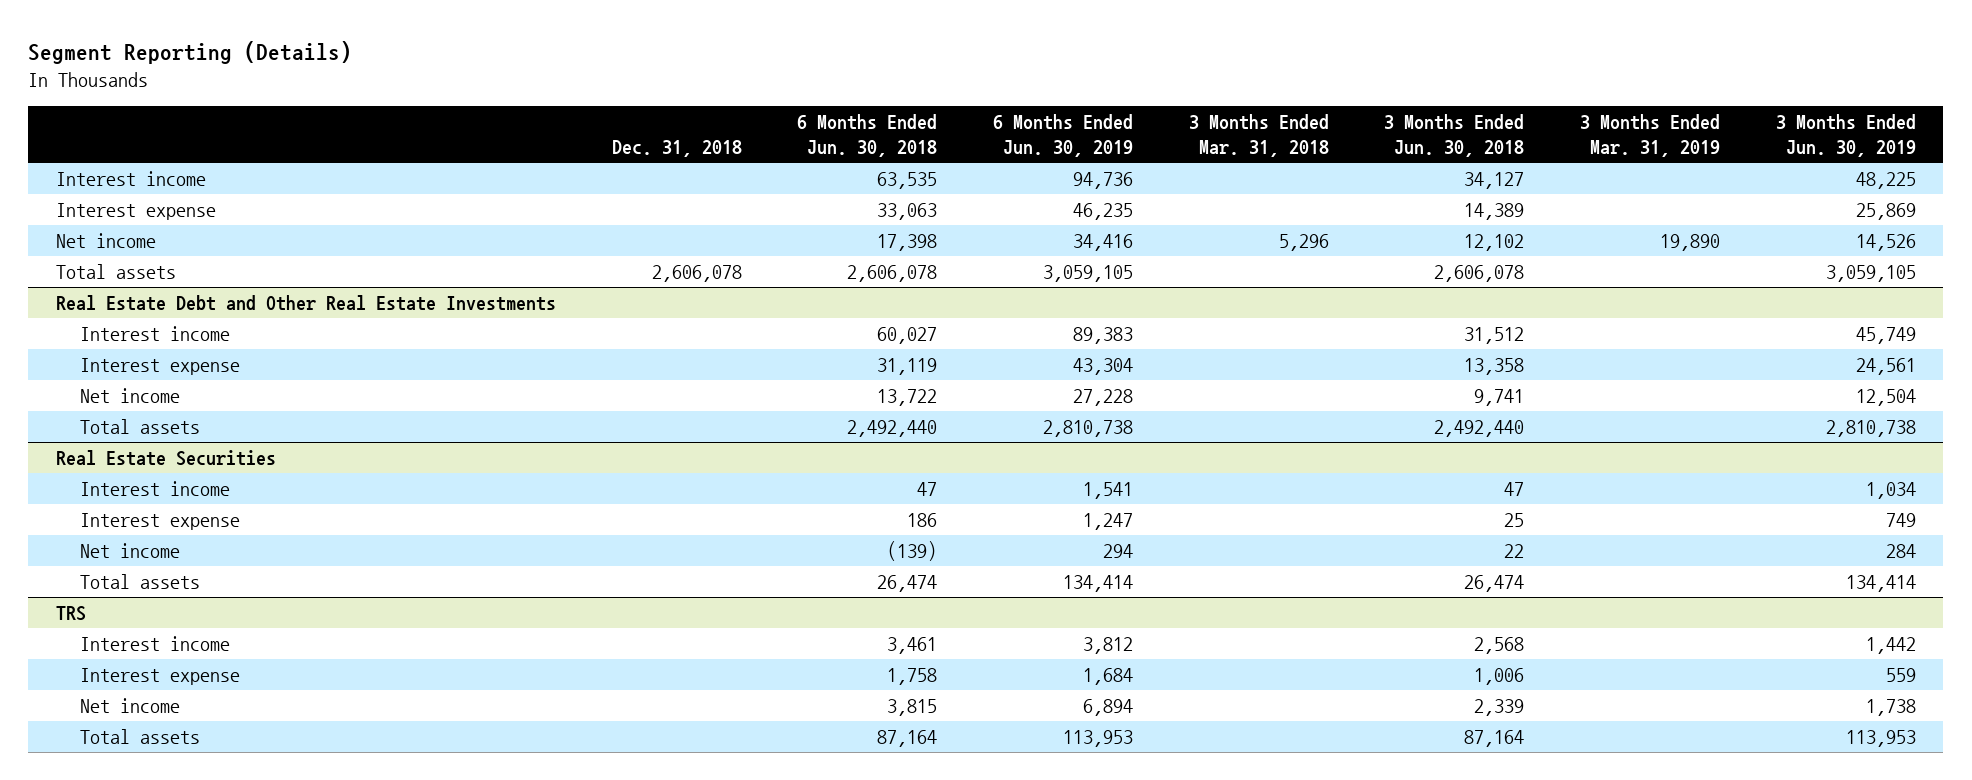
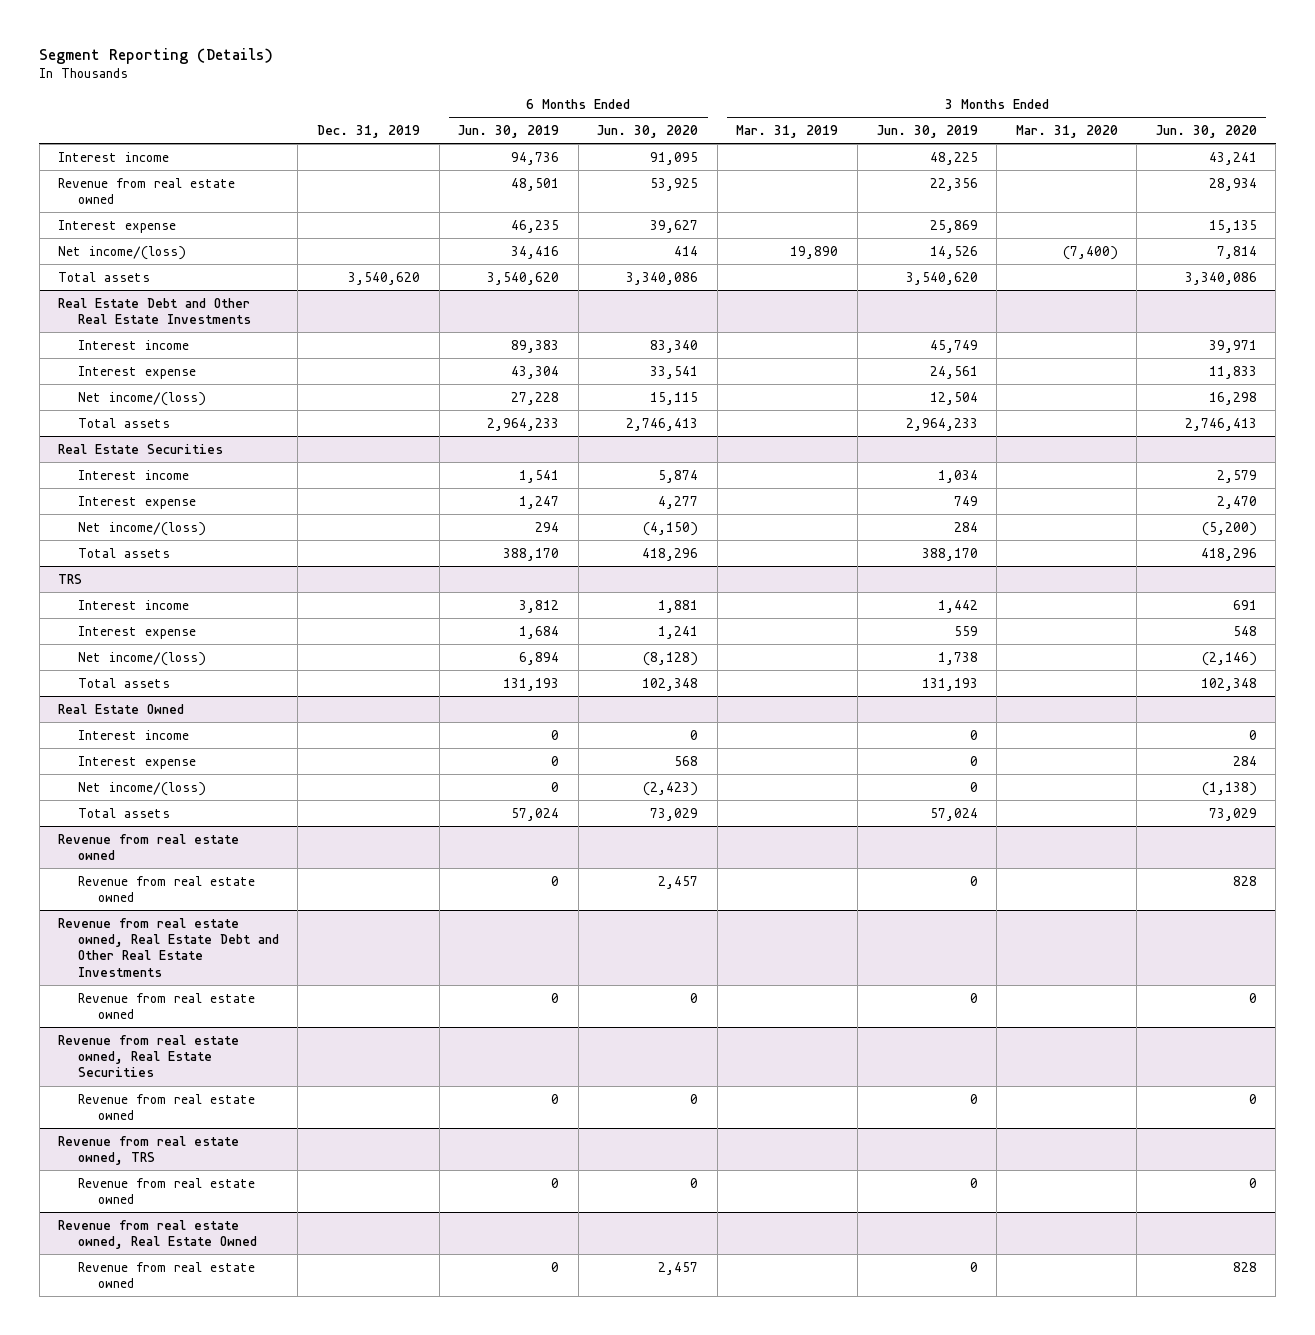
[611,139,742,157] Dec. 31, 2018 -> none
[797,113,938,157] 6 Months Ended Jun. 30, 2018 -> none
[1188,113,1329,157] 3 Months Ended Mar. 31, 2018 -> none
[1384,113,1525,157] 3 Months Ended Jun. 30, 2018 -> none
none -> [317,124,421,138] Dec. 31, 2019
none -> [597,124,699,138] Jun. 30, 2020
none -> [1015,124,1118,138] Mar. 31, 2020
none -> [1155,124,1257,138] Jun. 30, 2020
none -> [58,177,236,204] Revenue from real estate owned
[56,233,157,249] Net income -> [58,245,187,260] Net income/(loss)
[1043,265,1134,283] 3,059,105 -> [487,271,560,285] 3,540,620
[1825,265,1916,283] 3,059,105 -> [905,271,978,285] 3,540,620
[79,388,180,404] Net income -> [77,391,206,406] Net income/(loss)
[1043,420,1134,438] 2,810,738 -> [487,417,560,431] 2,964,233
[1825,420,1916,438] 2,810,738 -> [905,417,978,431] 2,964,233
[79,543,180,559] Net income -> [77,521,206,536] Net income/(loss)
[1063,575,1134,593] 134,414 -> [503,547,560,561] 388,170
[1845,575,1916,593] 134,414 -> [921,547,978,561] 388,170
[79,698,180,714] Net income -> [77,651,206,666] Net income/(loss)
[1063,730,1134,748] 113,953 -> [503,677,560,691] 131,193
[1845,730,1916,748] 113,953 -> [921,677,978,691] 131,193
none -> [58,703,185,714] Real Estate Owned
none -> [77,729,189,740] Interest income
none -> [77,755,196,769] Interest expense
none -> [77,781,206,796] Net income/(loss)
none -> [77,807,170,818] Total assets
none -> [58,833,240,860] Revenue from real estate owned
none -> [77,875,255,902] Revenue from real estate owned
none -> [58,917,279,977] Revenue from real estate owned, Real Estate Debt and Other Real Estate Investments
none -> [77,992,255,1019] Revenue from real estate owned
none -> [58,1034,240,1078] Revenue from real estate owned, Real Estate Securities
none -> [77,1093,255,1120] Revenue from real estate owned
none -> [58,1135,240,1165] Revenue from real estate owned, TRS
none -> [77,1177,255,1204] Revenue from real estate owned
none -> [58,1219,257,1249] Revenue from real estate owned, Real Estate Owned
none -> [77,1261,255,1288] Revenue from real estate owned

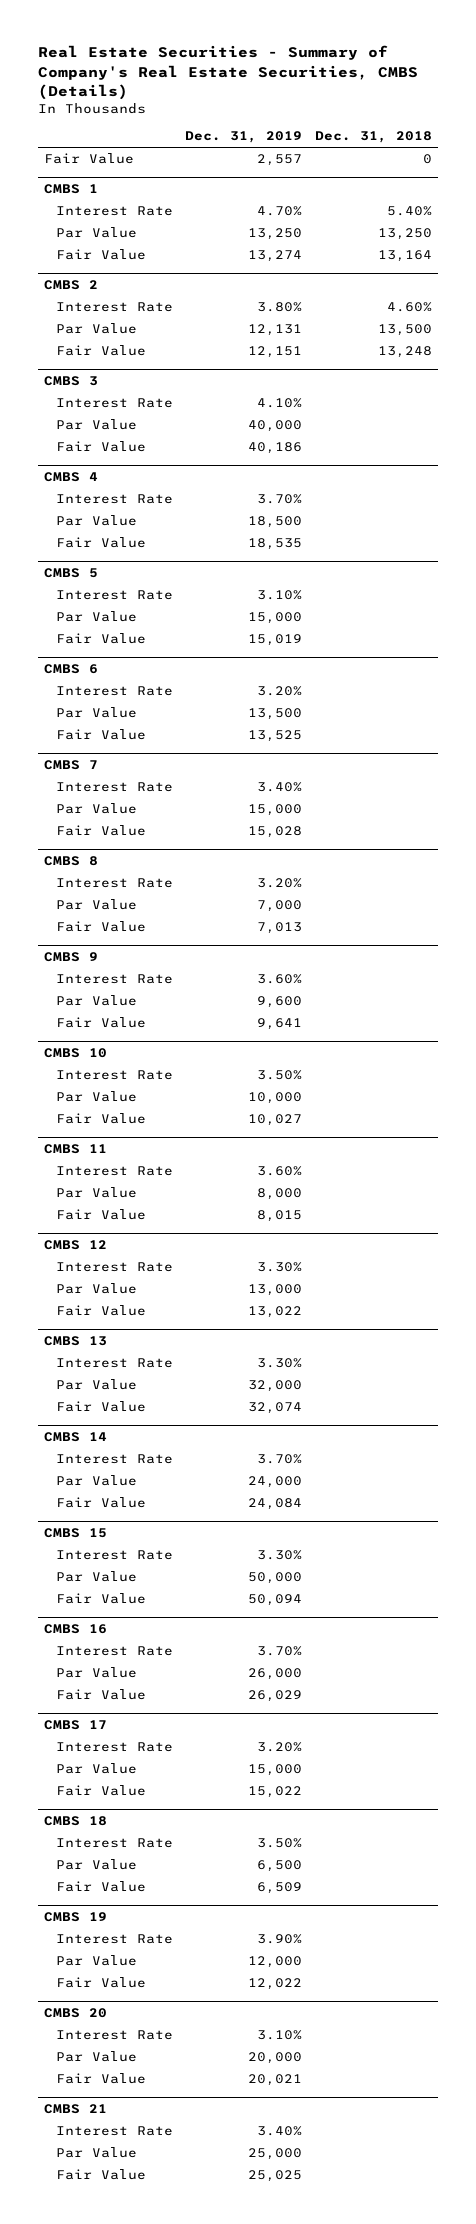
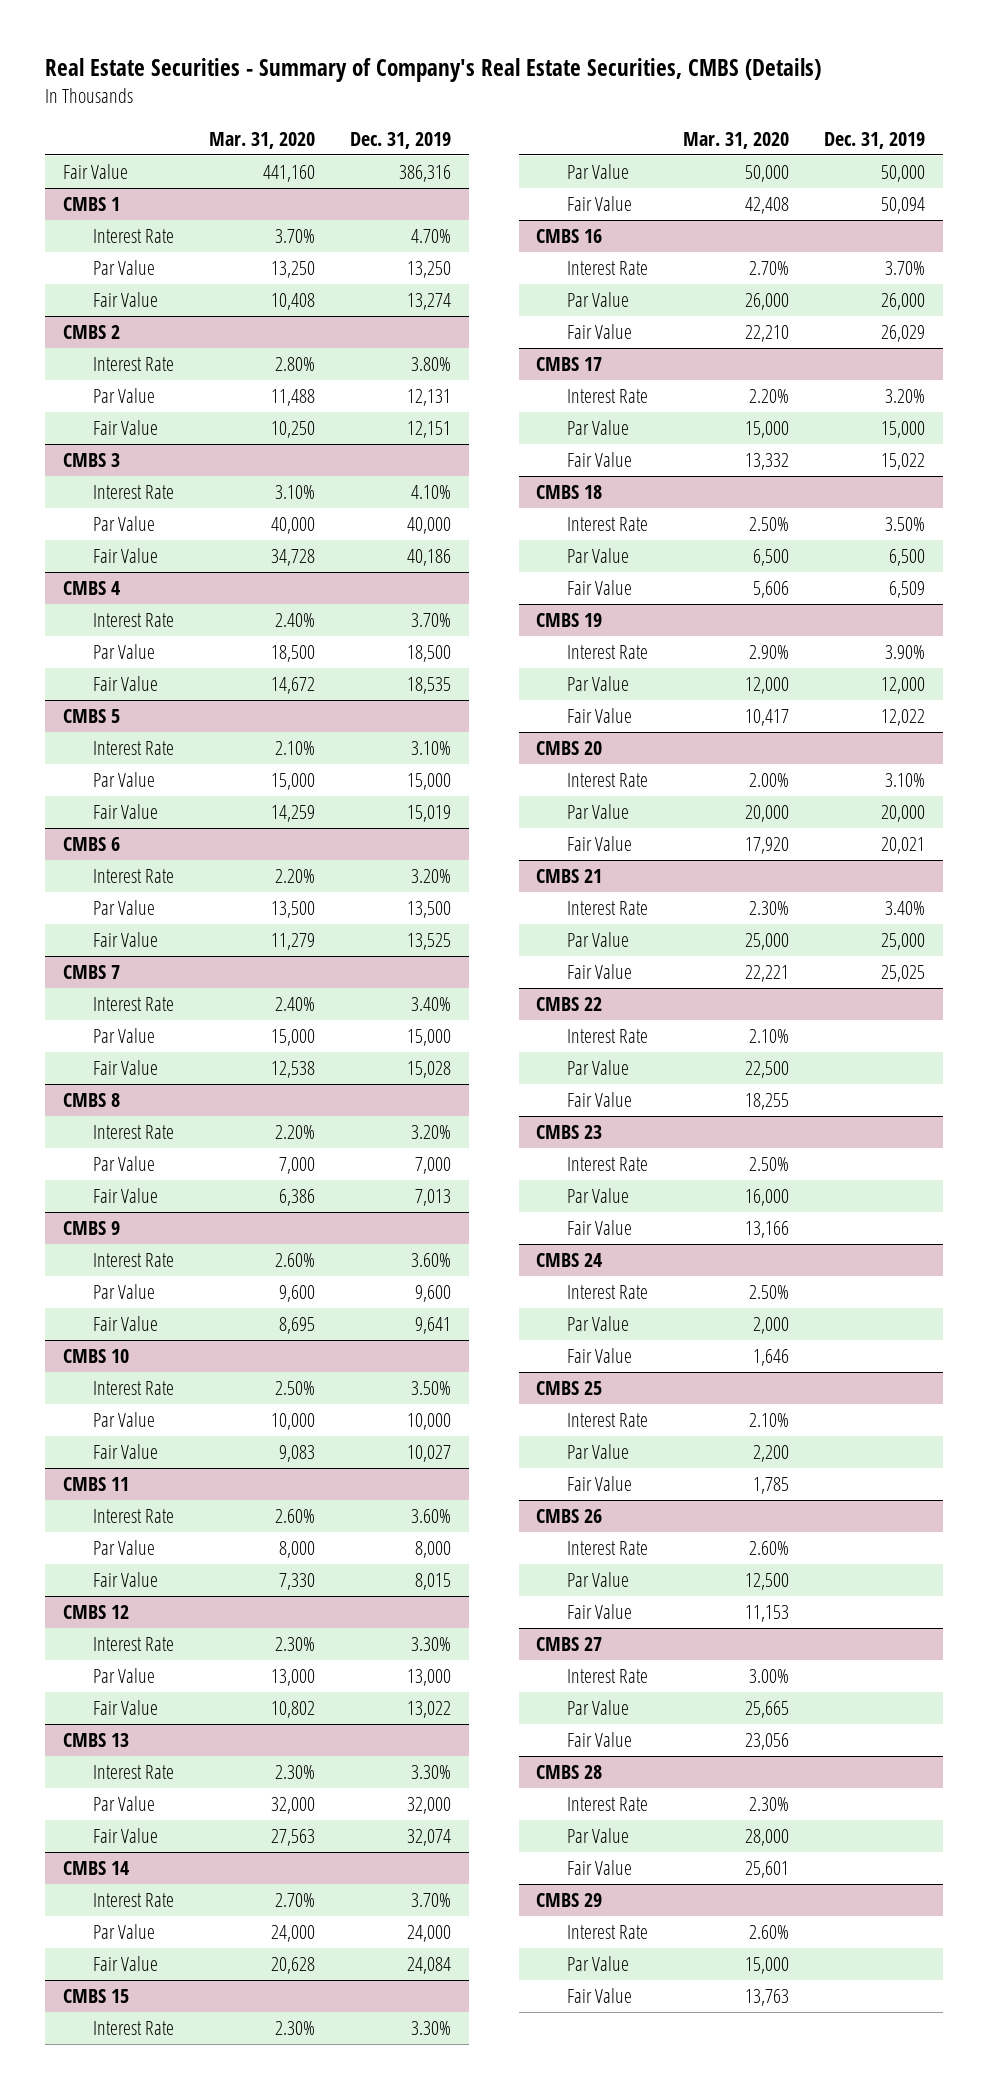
[314,131,432,144] Dec. 31, 2018 -> none
none -> [209,131,316,149] Mar. 31, 2020
[257,154,303,167] 2,557 -> [399,164,452,182] 386,316
none -> [536,996,603,1011] CMBS 22
none -> [566,1028,648,1043] Interest Rate
none -> [566,1059,629,1075] Par Value
none -> [566,1091,632,1107] Fair Value
none -> [536,1124,603,1139] CMBS 23
none -> [566,1156,648,1171] Interest Rate
none -> [566,1187,629,1203] Par Value
none -> [566,1219,632,1235] Fair Value
none -> [536,1252,603,1267] CMBS 24
none -> [566,1284,648,1299] Interest Rate
none -> [566,1315,629,1331] Par Value
none -> [566,1347,632,1363] Fair Value
none -> [536,1380,603,1395] CMBS 25
none -> [566,1412,648,1427] Interest Rate
none -> [566,1443,629,1459] Par Value
none -> [566,1475,632,1491] Fair Value
none -> [536,1508,603,1523] CMBS 26
none -> [566,1540,648,1555] Interest Rate
none -> [566,1571,629,1587] Par Value
none -> [566,1603,632,1619] Fair Value
none -> [536,1636,603,1651] CMBS 27
none -> [566,1668,648,1683] Interest Rate
none -> [566,1699,629,1715] Par Value
none -> [566,1731,632,1747] Fair Value
none -> [536,1764,603,1779] CMBS 28
none -> [566,1796,648,1811] Interest Rate
none -> [566,1827,629,1843] Par Value
none -> [566,1859,632,1875] Fair Value
none -> [536,1892,603,1907] CMBS 29
none -> [566,1924,648,1939] Interest Rate
none -> [566,1955,629,1971] Par Value
none -> [566,1987,632,2003] Fair Value

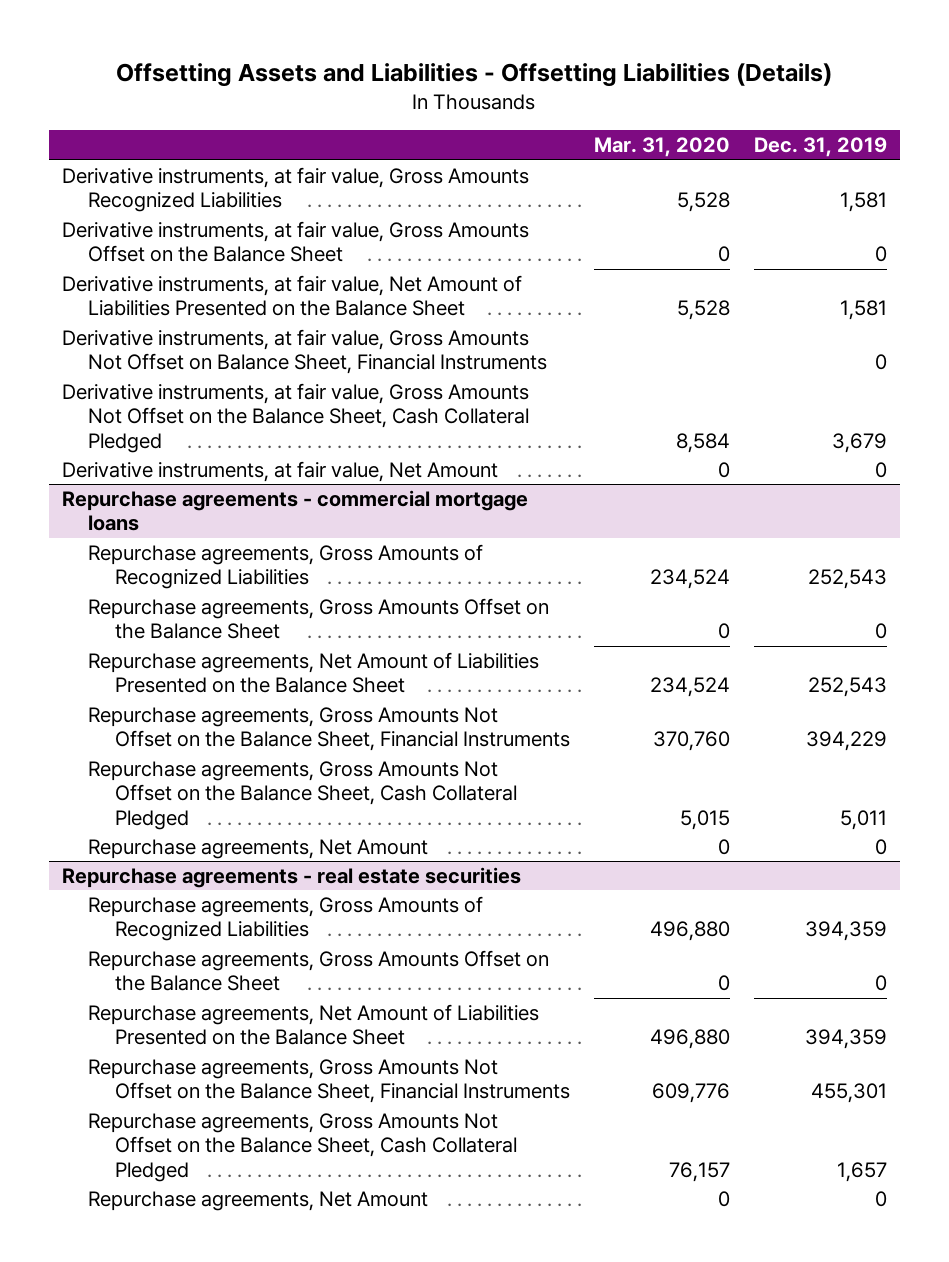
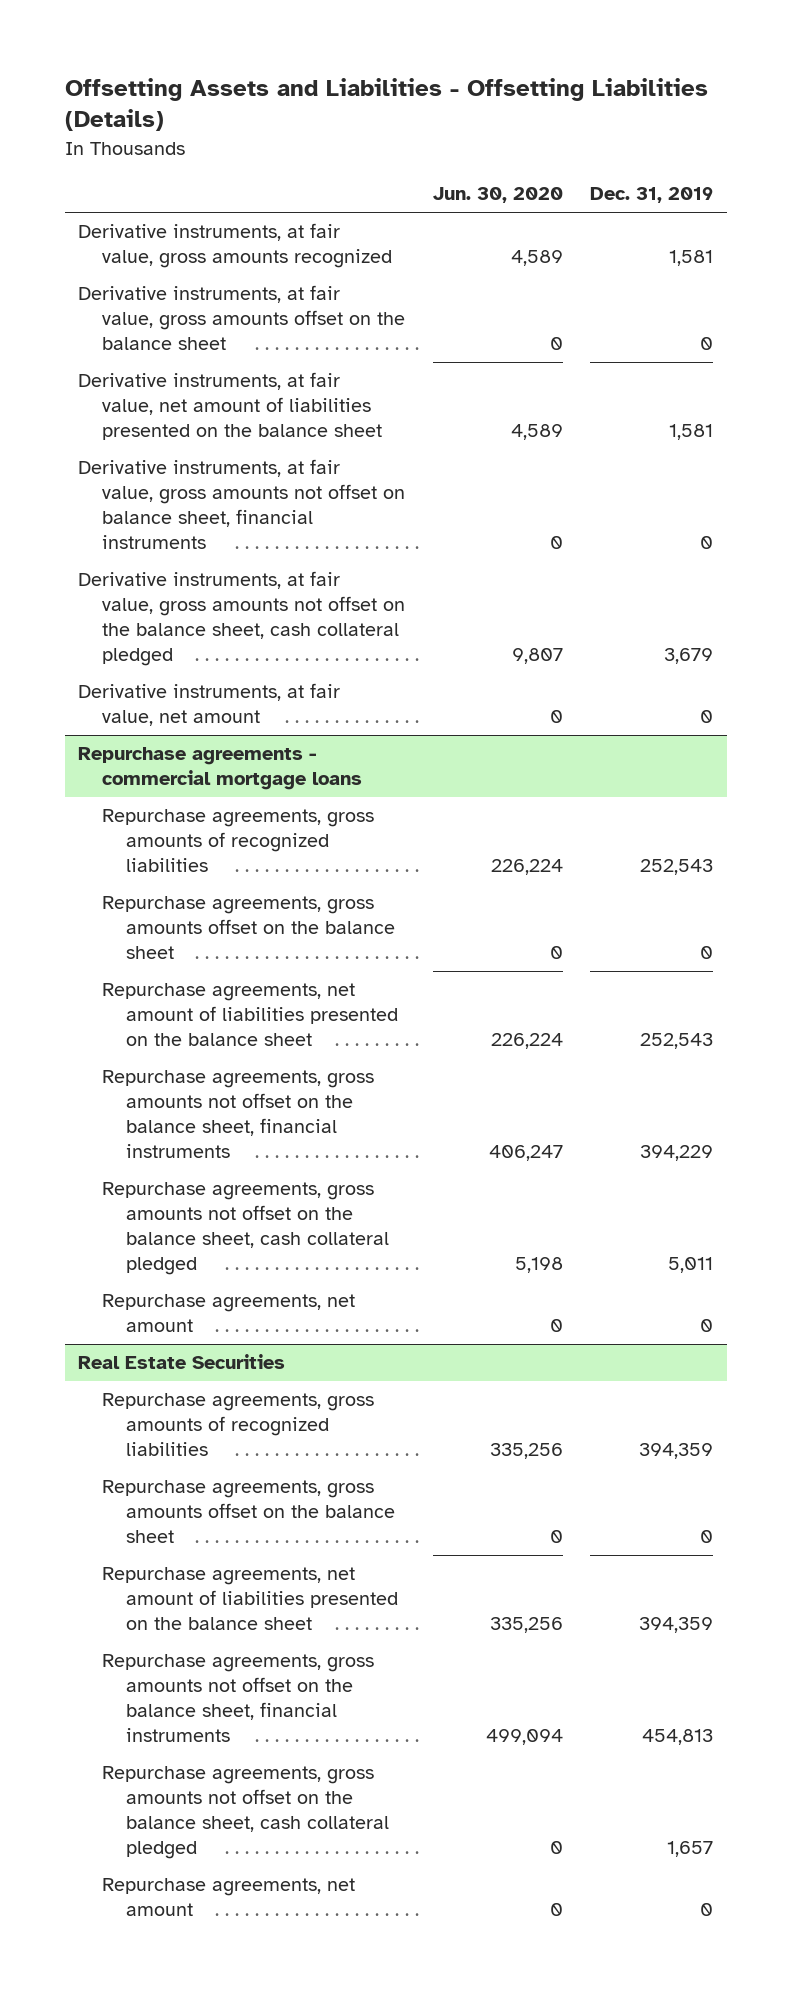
[594,137,731,158] Mar. 31, 2020 -> none
none -> [432,187,563,204] Jun. 30, 2020
[61,167,529,213] Derivative instruments, at fair value, Gross Amounts Recognized Liabilities -> [78,223,393,269] Derivative instruments, at fair value, gross amounts recognized
[61,221,529,263] Derivative instruments, at fair value, Gross Amounts Offset on the Balance Sheet -> [78,285,406,351] Derivative instruments, at fair value, gross amounts offset on the balance sheet
[61,275,522,317] Derivative instruments, at fair value, Net Amount of Liabilities Presented on the Balance Sheet -> [78,372,383,441] Derivative instruments, at fair value, net amount of liabilities presented on the balance sheet
[61,329,548,375] Derivative instruments, at fair value, Gross Amounts Not Offset on Balance Sheet, Financial Instruments -> [78,459,406,550] Derivative instruments, at fair value, gross amounts not offset on balance sheet, financial instruments
[61,383,530,453] Derivative instruments, at fair value, Gross Amounts Not Offset on the Balance Sheet, Cash Collateral Pledged -> [78,571,406,667] Derivative instruments, at fair value, gross amounts not offset on the balance sheet, cash collateral pledged
[61,461,498,483] Derivative instruments, at fair value, Net Amount -> [78,683,341,727] Derivative instruments, at fair value, net amount
[88,544,484,590] Repurchase agreements, Gross Amounts of Recognized Liabilities -> [102,809,375,873] Repurchase agreements, gross amounts of recognized liabilities
[88,598,550,640] Repurchase agreements, Gross Amounts Offset on the Balance Sheet -> [102,896,396,960] Repurchase agreements, gross amounts offset on the balance sheet
[88,652,540,694] Repurchase agreements, Net Amount of Liabilities Presented on the Balance Sheet -> [102,983,399,1047] Repurchase agreements, net amount of liabilities presented on the balance sheet
[88,707,570,752] Repurchase agreements, Gross Amounts Not Offset on the Balance Sheet, Financial Instruments -> [102,1070,375,1159] Repurchase agreements, gross amounts not offset on the balance sheet, financial instruments
[88,761,517,830] Repurchase agreements, Gross Amounts Not Offset on the Balance Sheet, Cash Collateral Pledged -> [102,1182,390,1276] Repurchase agreements, gross amounts not offset on the balance sheet, cash collateral pledged
[88,839,429,860] Repurchase agreements, Net Amount -> [102,1294,356,1333] Repurchase agreements, net amount
[61,867,521,889] Repurchase agreements - real estate securities -> [78,1354,286,1370] Real Estate Securities
[88,896,484,942] Repurchase agreements, Gross Amounts of Recognized Liabilities -> [102,1393,375,1457] Repurchase agreements, gross amounts of recognized liabilities
[88,950,550,992] Repurchase agreements, Gross Amounts Offset on the Balance Sheet -> [102,1480,396,1544] Repurchase agreements, gross amounts offset on the balance sheet
[88,1004,540,1046] Repurchase agreements, Net Amount of Liabilities Presented on the Balance Sheet -> [102,1567,399,1631] Repurchase agreements, net amount of liabilities presented on the balance sheet
[88,1059,570,1104] Repurchase agreements, Gross Amounts Not Offset on the Balance Sheet, Financial Instruments -> [102,1654,375,1743] Repurchase agreements, gross amounts not offset on the balance sheet, financial instruments
[811,1083,888,1104] 455,301 -> [642,1729,714,1746] 454,813
[88,1113,517,1182] Repurchase agreements, Gross Amounts Not Offset on the Balance Sheet, Cash Collateral Pledged -> [102,1766,390,1860] Repurchase agreements, gross amounts not offset on the balance sheet, cash collateral pledged
[88,1191,429,1212] Repurchase agreements, Net Amount -> [102,1878,356,1917] Repurchase agreements, net amount

